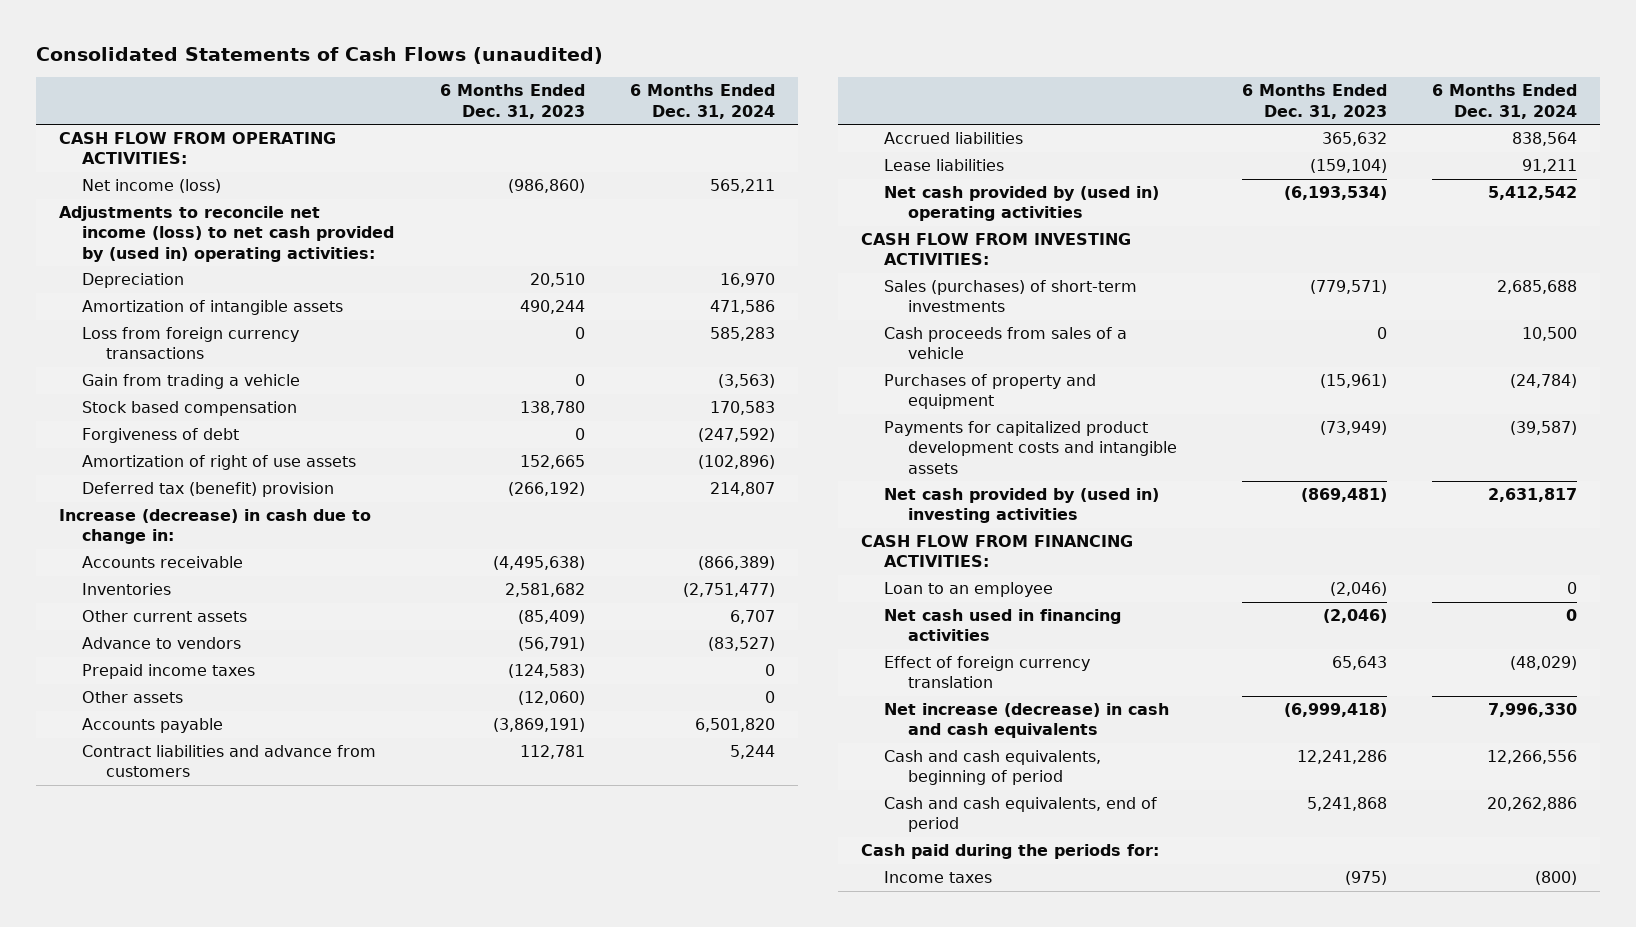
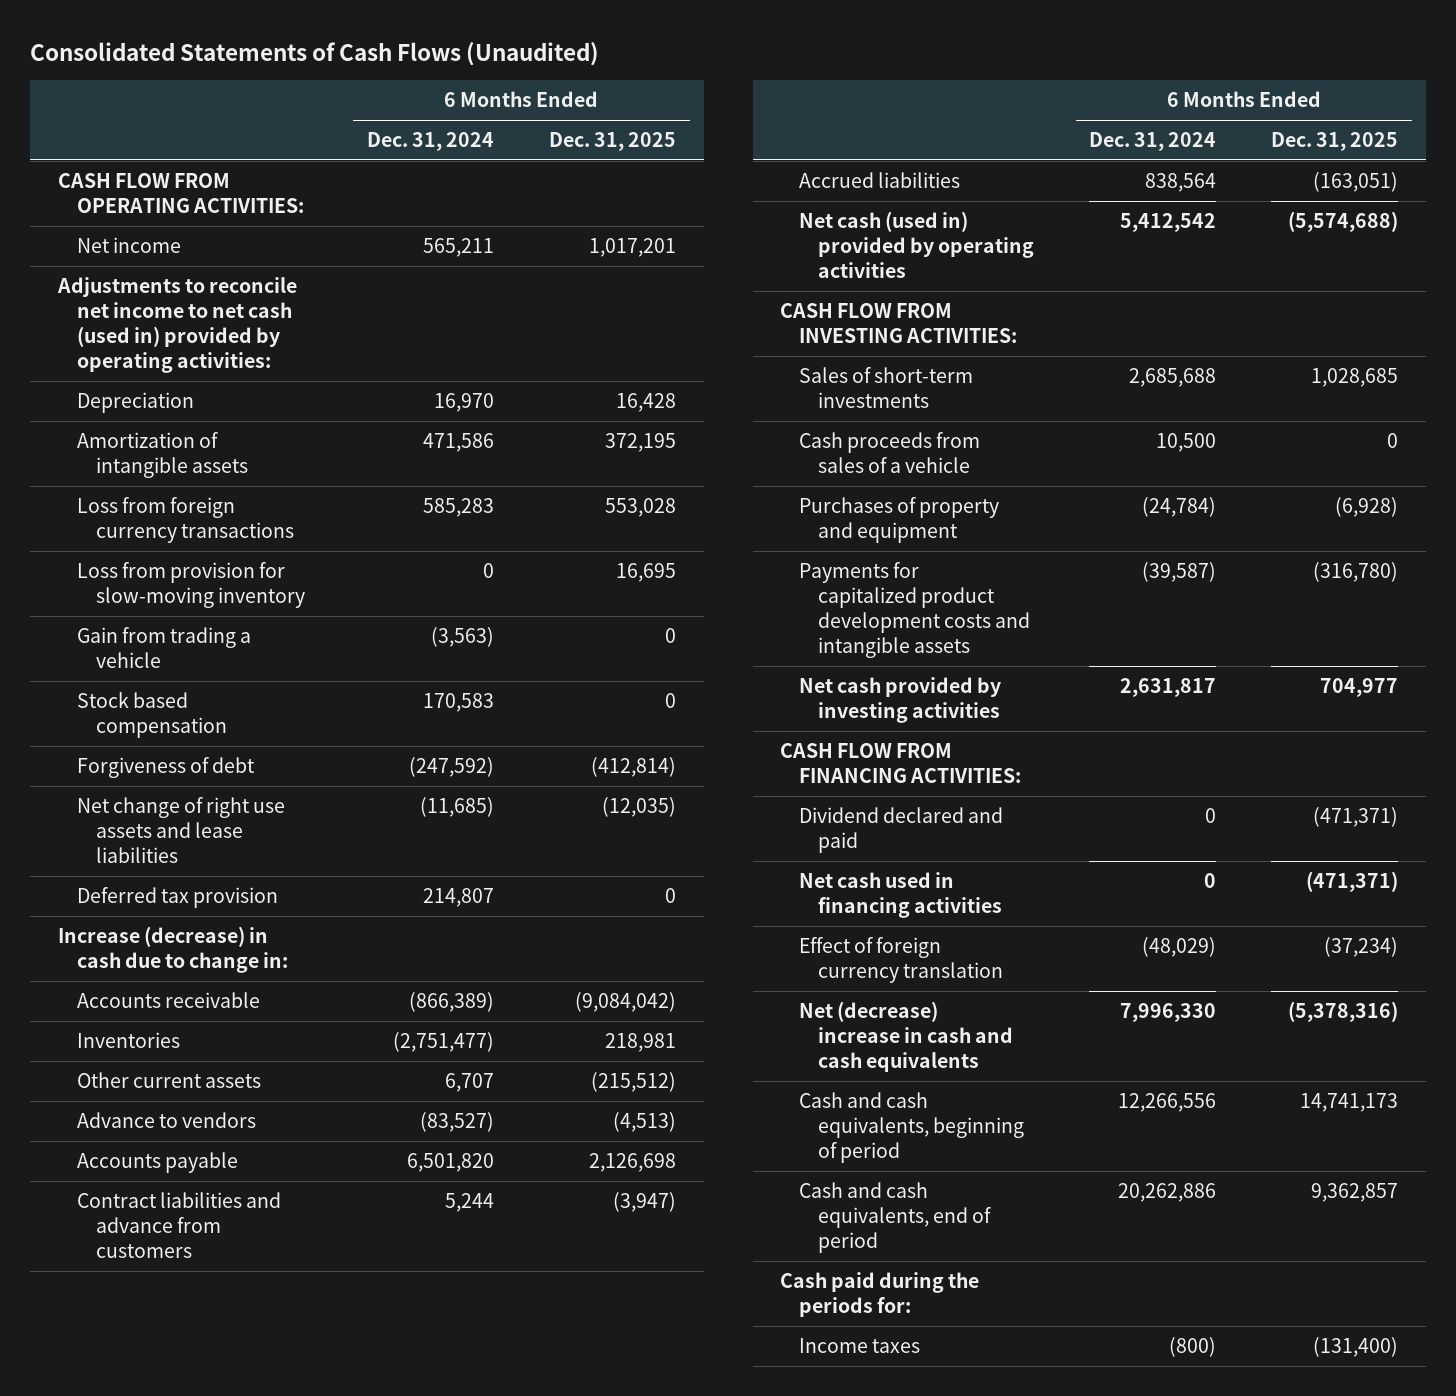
[36,47,604,65] Consolidated Statements of Cash Flows (unaudited) -> [30,41,600,66] Consolidated Statements of Cash Flows (Unaudited)
[439,84,585,119] 6 Months Ended Dec. 31, 2023 -> none
none -> [548,132,676,152] Dec. 31, 2025
[82,179,222,194] Net income (loss) -> [76,237,181,254] Net income
[58,206,395,262] Adjustments to reconcile net income (loss) to net cash provided by (used in) operating activities: -> [56,277,297,374] Adjustments to reconcile net income to net cash (used in) provided by operating activities:
none -> [76,562,305,609] Loss from provision for slow-moving inventory
[82,455,357,471] Amortization of right of use assets -> none
none -> [76,797,285,864] Net change of right use assets and lease liabilities
[82,482,335,498] Deferred tax (benefit) provision -> [76,887,278,909] Deferred tax provision
[82,664,256,680] Prepaid income taxes -> none
[82,691,184,704] Other assets -> none
[884,159,1005,172] Lease liabilities -> none
[884,186,1160,222] Net cash provided by (used in) operating activities -> [799,211,1035,279] Net cash (used in) provided by operating activities
[884,280,1138,313] Sales (purchases) of short-term investments -> [799,367,974,409] Sales of short-term investments
[884,488,1160,524] Net cash provided by (used in) investing activities -> [799,677,1002,724] Net cash provided by investing activities
[884,582,1054,598] Loan to an employee -> none
none -> [799,807,1004,854] Dividend declared and paid
[884,703,1170,739] Net increase (decrease) in cash and cash equivalents -> [799,1001,1014,1073] Net (decrease) increase in cash and cash equivalents

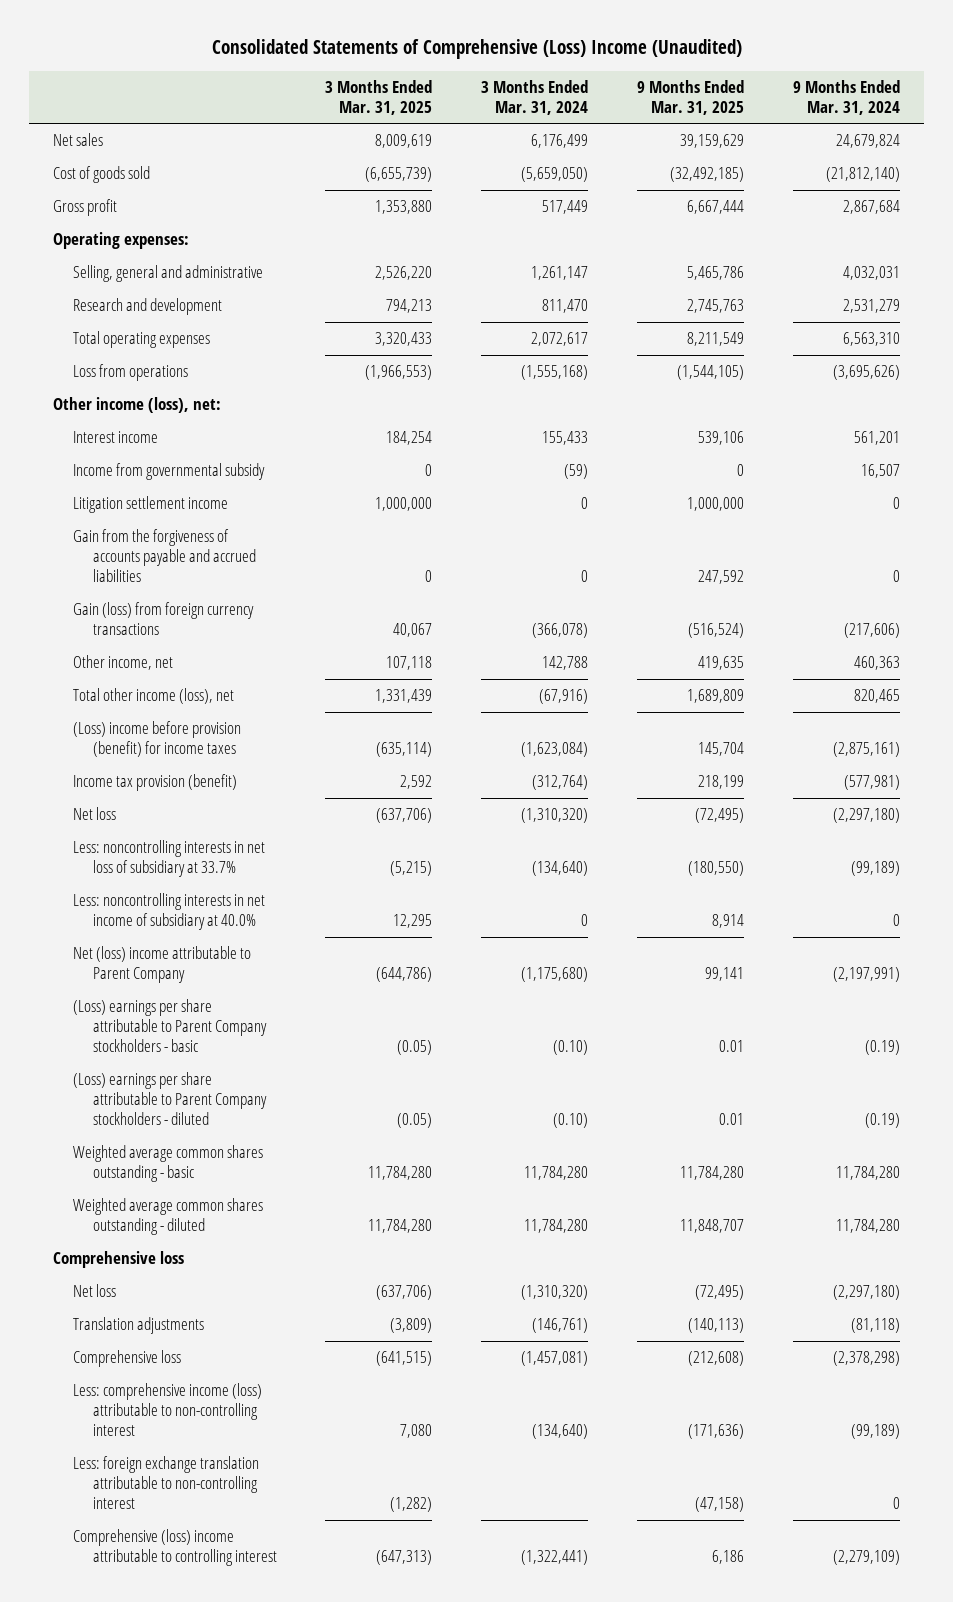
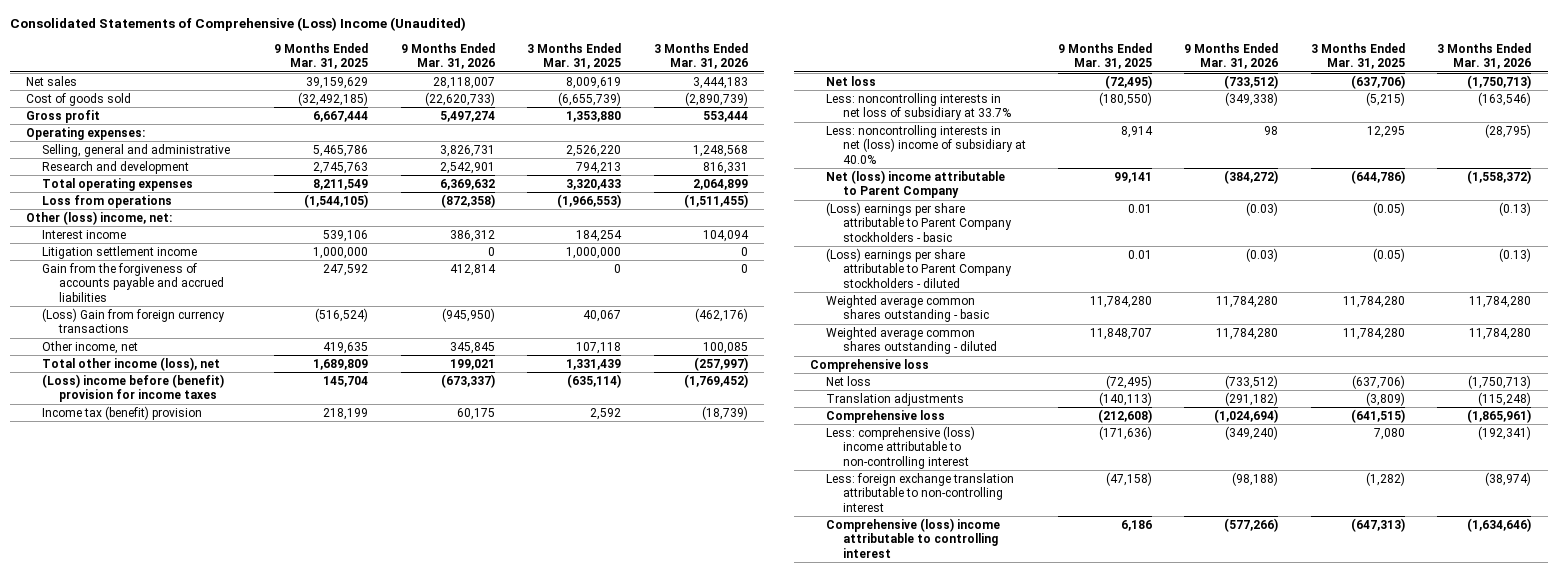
[481,79,589,115] 3 Months Ended Mar. 31, 2024 -> none
[792,79,900,115] 9 Months Ended Mar. 31, 2024 -> none
none -> [400,42,495,70] 9 Months Ended Mar. 31, 2026
none -> [653,42,748,70] 3 Months Ended Mar. 31, 2026
[53,397,222,414] Other income (loss), net: -> [26,210,173,225] Other (loss) income, net:
[72,463,265,481] Income from governmental subsidy -> none
[72,602,254,636] Gain (loss) from foreign currency transactions -> [42,307,226,334] (Loss) Gain from foreign currency transactions
[72,721,241,758] (Loss) income before provision (benefit) for income taxes -> [42,373,225,403] (Loss) income before (benefit) provision for income taxes
[72,774,237,792] Income tax provision (benefit) -> [42,405,203,420] Income tax (benefit) provision
[72,893,265,931] Less: noncontrolling interests in net income of subsidiary at 40.0% -> [826,124,1026,164] Less: noncontrolling interests in net (loss) income of subsidiary at 40.0%
[72,1383,262,1437] Less: comprehensive income (loss) attributable to non-controlling interest -> [826,425,976,469] Less: comprehensive (loss) income attributable to non-controlling interest

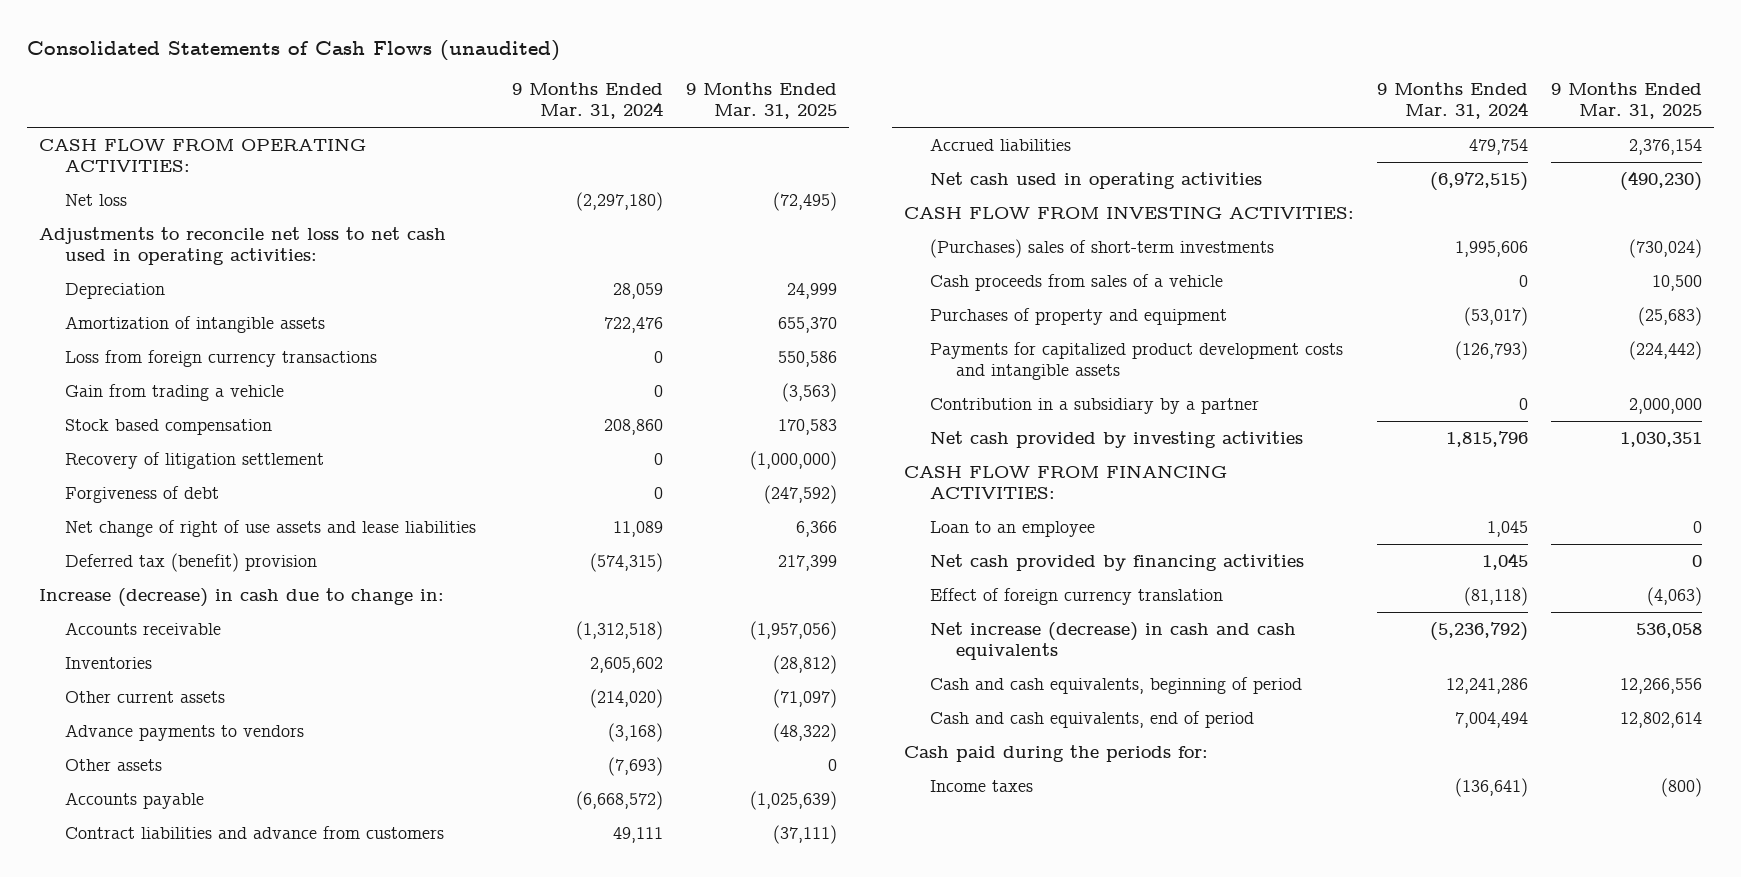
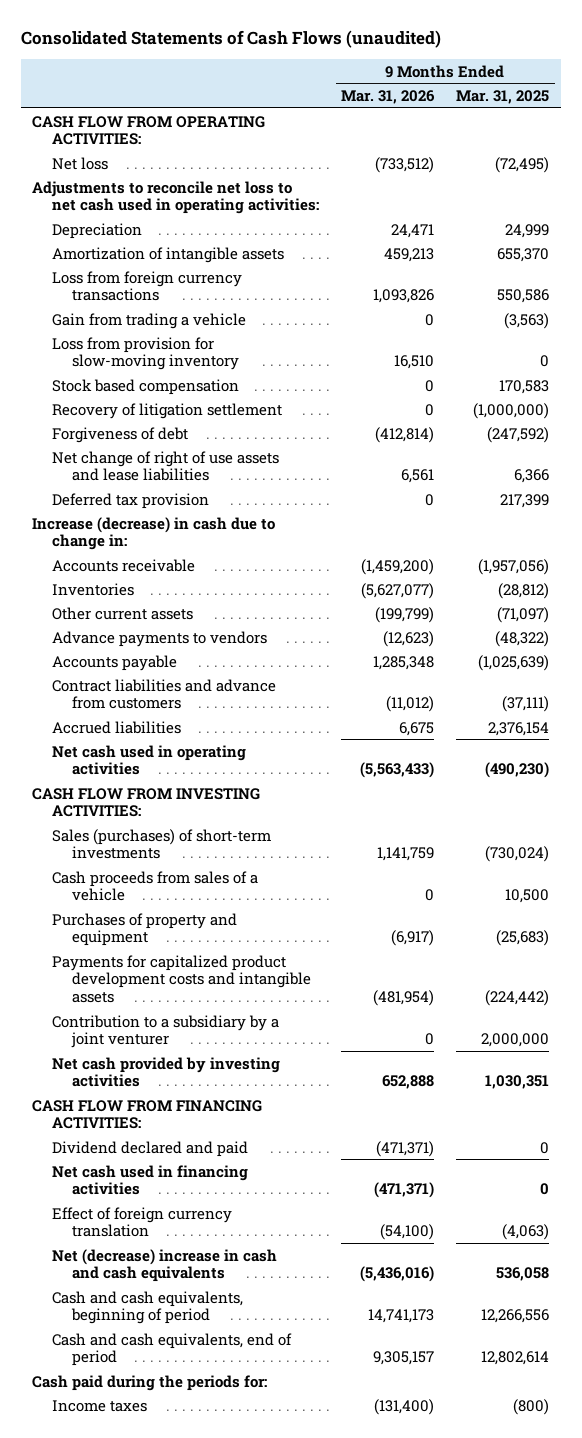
[512,81,664,120] 9 Months Ended Mar. 31, 2024 -> none
none -> [341,90,436,105] Mar. 31, 2026
none -> [52,336,240,371] Loss from provision for slow-moving inventory
[65,552,318,572] Deferred tax (benefit) provision -> [52,492,210,509] Deferred tax provision
[65,758,163,771] Other assets -> none
[930,238,1275,258] (Purchases) sales of short-term investments -> [52,828,272,860] Sales (purchases) of short-term investments
[930,397,1260,414] Contribution in a subsidiary by a partner -> none
none -> [52,1014,280,1049] Contribution to a subsidiary by a joint venturer
[930,520,1096,537] Loan to an employee -> none
none -> [52,1140,249,1157] Dividend declared and paid
[930,553,1305,571] Net cash provided by financing activities -> [52,1164,249,1196] Net cash used in financing activities
[930,621,1297,661] Net increase (decrease) in cash and cash equivalents -> [52,1248,278,1283] Net (decrease) increase in cash and cash equivalents

